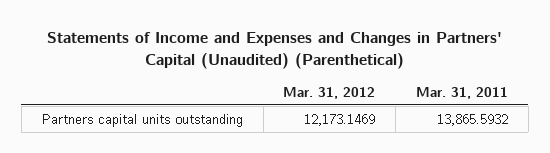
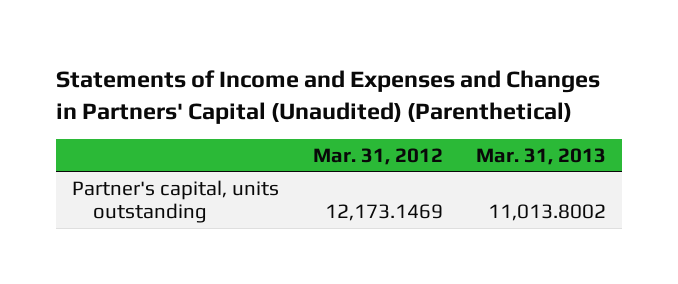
[415,86,508,99] Mar. 31, 2011 -> none
none -> [475,147,606,165] Mar. 31, 2013
[41,113,243,127] Partners capital units outstanding -> [72,179,280,224] Partner's capital, units outstanding

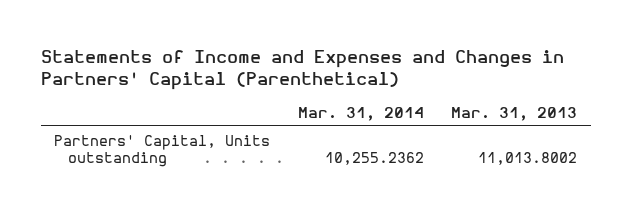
[55,70,600,124] Statements of Income and Expenses and Changes in Partners' Capital (Unaudited) (Parenthetical) -> [40,49,564,90] Statements of Income and Expenses and Changes in Partners' Capital (Parenthetical)
[312,147,443,165] Mar. 31, 2012 -> none
none -> [297,106,424,121] Mar. 31, 2014
[72,179,280,224] Partner's capital, units outstanding -> [54,134,271,167] Partners' Capital, Units outstanding

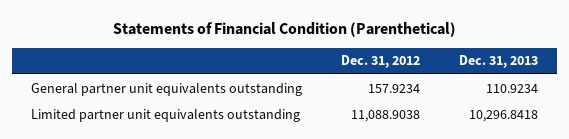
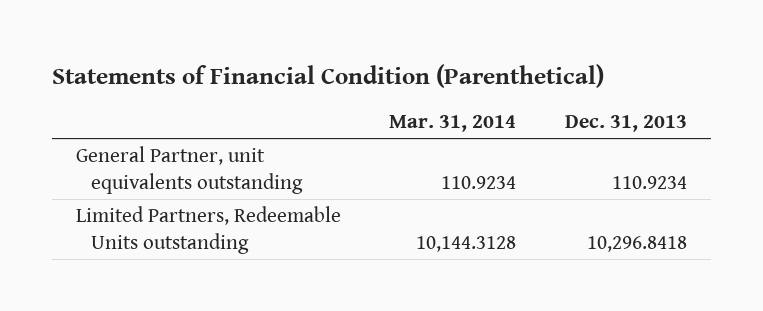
[341,55,421,69] Dec. 31, 2012 -> none
none -> [389,115,517,133] Mar. 31, 2014
[31,82,303,96] General partner unit equivalents outstanding -> [75,145,303,194] General Partner, unit equivalents outstanding
[31,108,301,122] Limited partner unit equivalents outstanding -> [75,205,341,254] Limited Partners, Redeemable Units outstanding

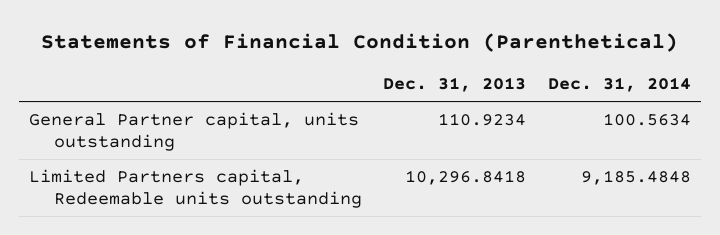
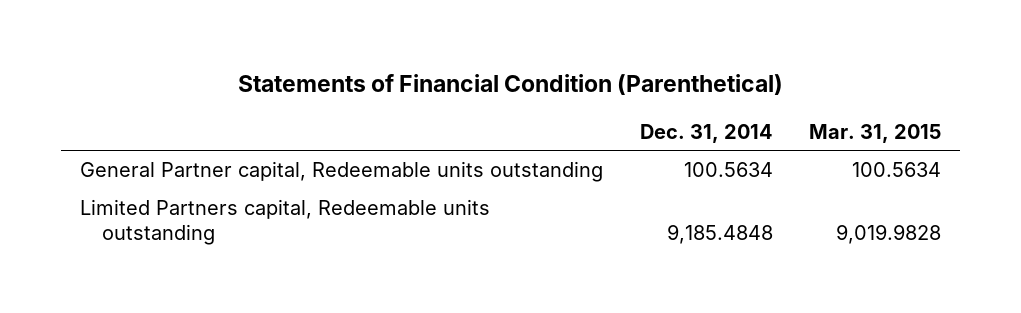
[383,77,527,93] Dec. 31, 2013 -> none
none -> [809,123,942,143] Mar. 31, 2015
[29,112,360,151] General Partner capital, units outstanding -> [79,161,603,183] General Partner capital, Redeemable units outstanding

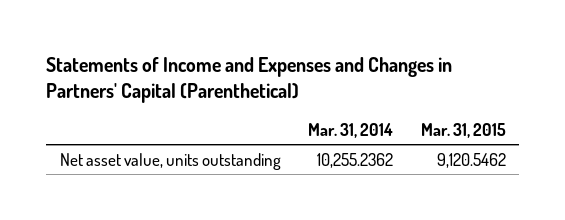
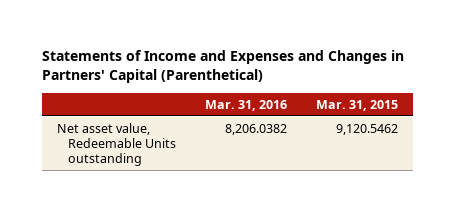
[308,122,394,138] Mar. 31, 2014 -> none
none -> [204,99,287,111] Mar. 31, 2016
[59,152,281,170] Net asset value, units outstanding -> [56,122,176,167] Net asset value, Redeemable Units outstanding

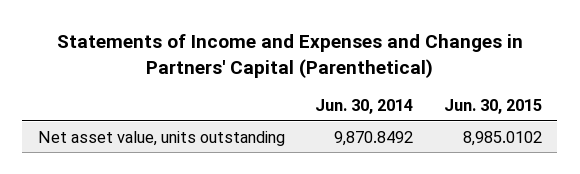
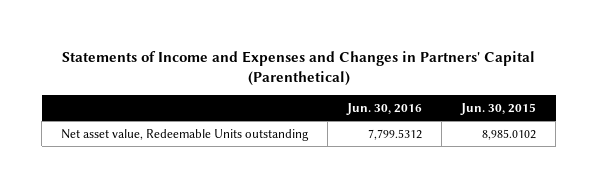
[315,99,414,115] Jun. 30, 2014 -> none
none -> [346,102,423,115] Jun. 30, 2016
[37,131,285,147] Net asset value, units outstanding -> [61,128,310,141] Net asset value, Redeemable Units outstanding

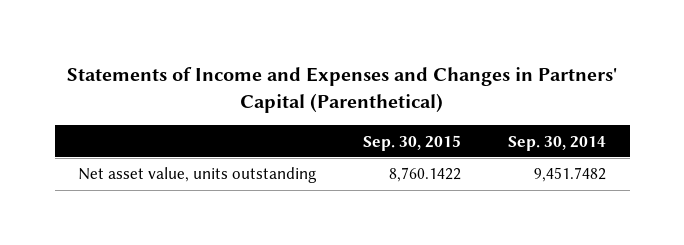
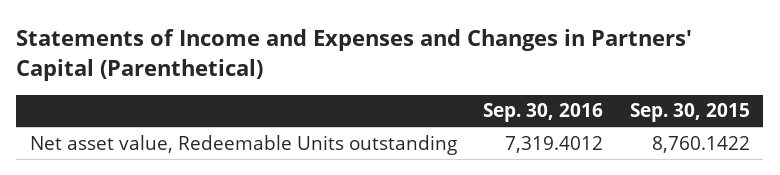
[508,135,607,151] Sep. 30, 2014 -> none
none -> [483,103,604,123] Sep. 30, 2016
[78,167,318,184] Net asset value, units outstanding -> [29,134,457,155] Net asset value, Redeemable Units outstanding

